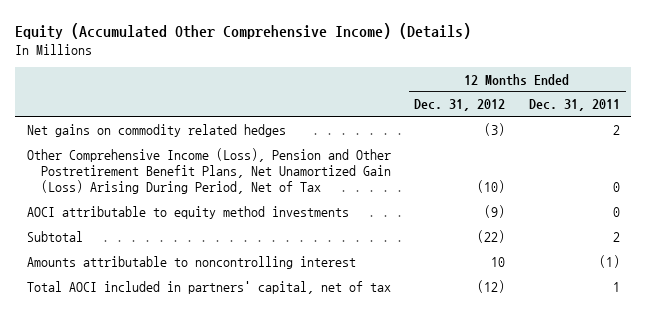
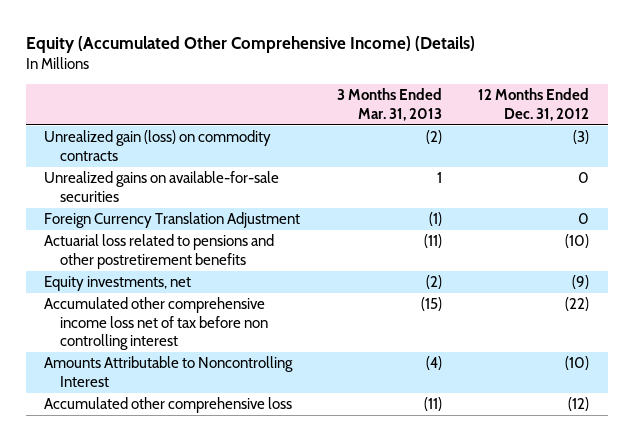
[528,99,620,112] Dec. 31, 2011 -> none
none -> [336,88,442,121] 3 Months Ended Mar. 31, 2013
[27,123,287,137] Net gains on commodity related hedges -> [44,130,272,161] Unrealized gain (loss) on commodity contracts
none -> [44,171,280,202] Unrealized gains on available-for-sale securities
none -> [44,212,301,229] Foreign Currency Translation Adjustment
[27,147,392,195] Other Comprehensive Income (Loss), Pension and Other Postretirement Benefit Plans, Net Unamortized Gain (Loss) Arising During Period, Net of Tax -> [44,234,275,269] Actuarial loss related to pensions and other postretirement benefits
[27,205,350,219] AOCI attributable to equity method investments -> [44,276,192,292] Equity investments, net
[27,230,84,242] Subtotal -> [44,297,268,351] Accumulated other comprehensive income loss net of tax before non controlling interest
[27,255,357,269] Amounts attributable to noncontrolling interest -> [44,356,294,387] Amounts Attributable to Noncontrolling Interest
[491,256,506,267] 10 -> [565,356,590,371] (10)
[27,280,392,294] Total AOCI included in partners' capital, net of tax -> [44,397,293,414] Accumulated other comprehensive loss

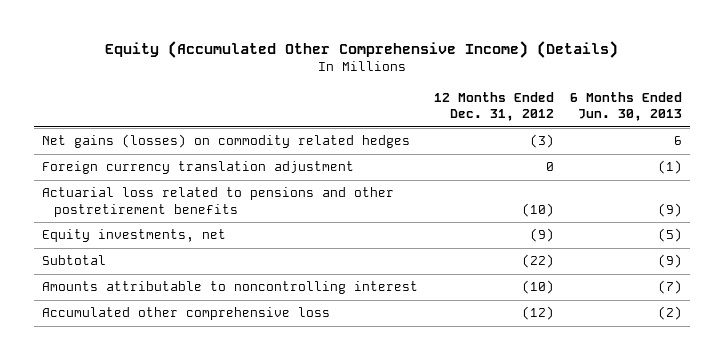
[336,88,442,121] 3 Months Ended Mar. 31, 2013 -> none
none -> [569,91,682,122] 6 Months Ended Jun. 30, 2013
[44,171,280,202] Unrealized gains on available-for-sale securities -> none
[44,130,272,161] Unrealized gain (loss) on commodity contracts -> [41,134,410,149] Net gains (losses) on commodity related hedges
[44,212,301,229] Foreign Currency Translation Adjustment -> [41,161,354,175] Foreign currency translation adjustment
[44,297,268,351] Accumulated other comprehensive income loss net of tax before non controlling interest -> [41,255,106,266] Subtotal
[44,356,294,387] Amounts Attributable to Noncontrolling Interest -> [41,281,418,295] Amounts attributable to noncontrolling interest

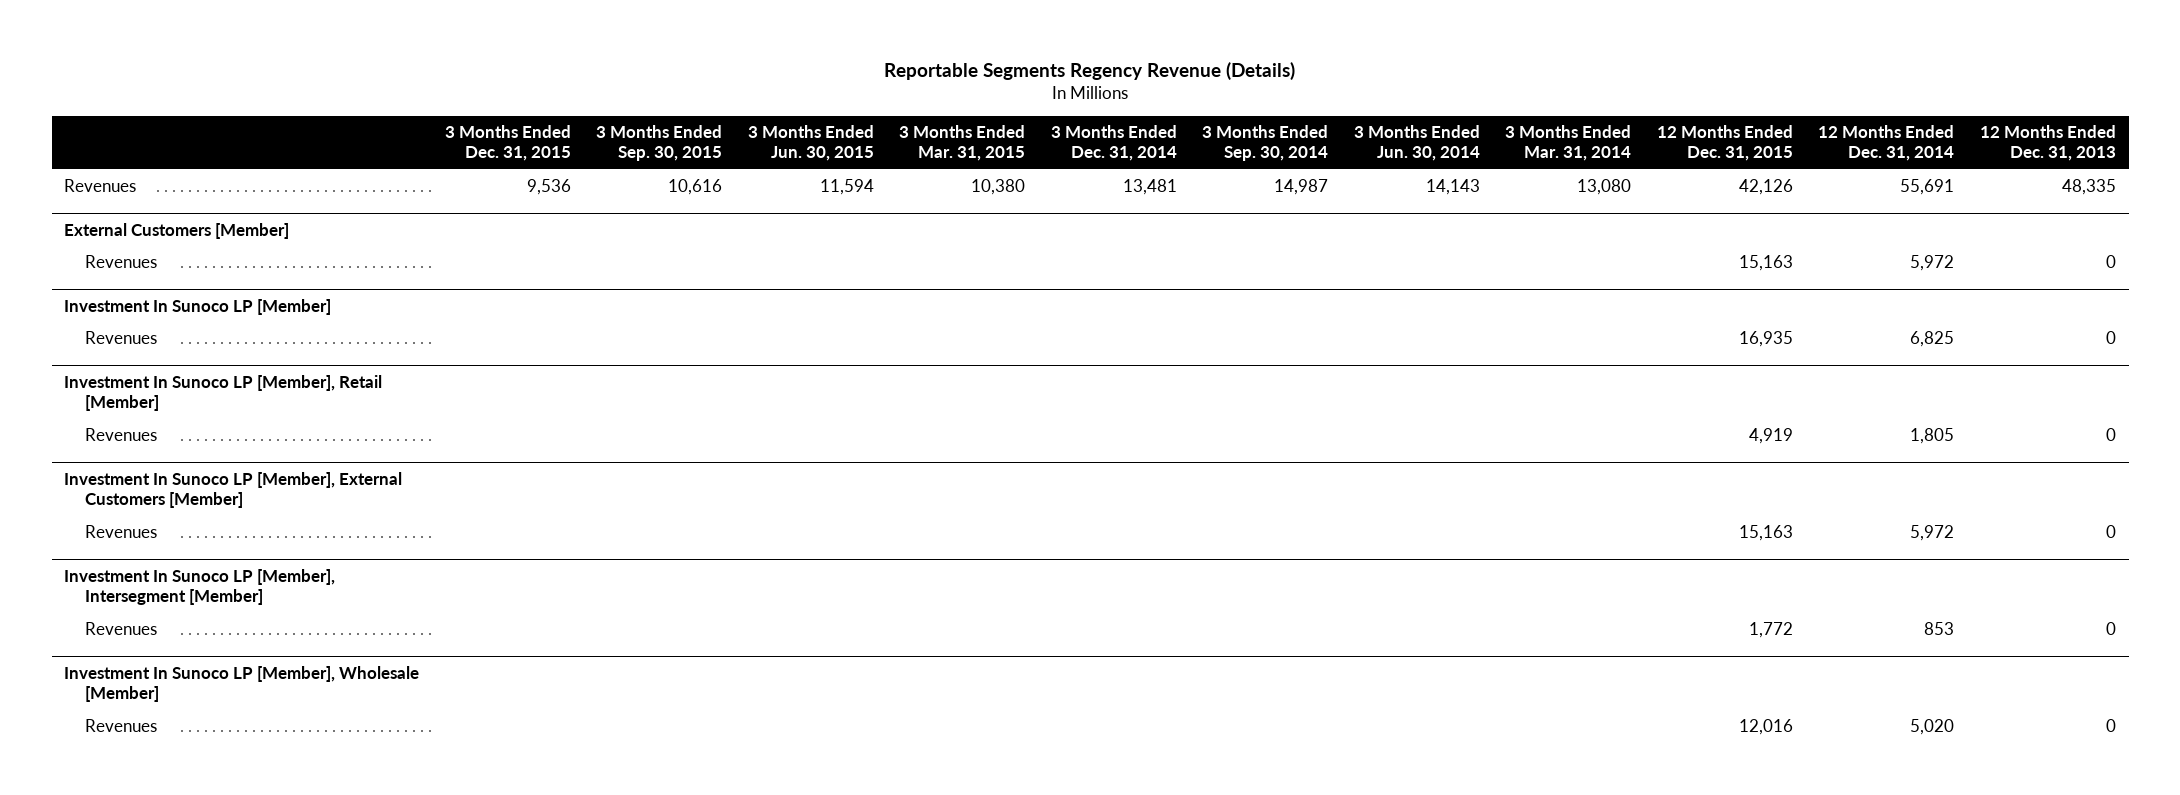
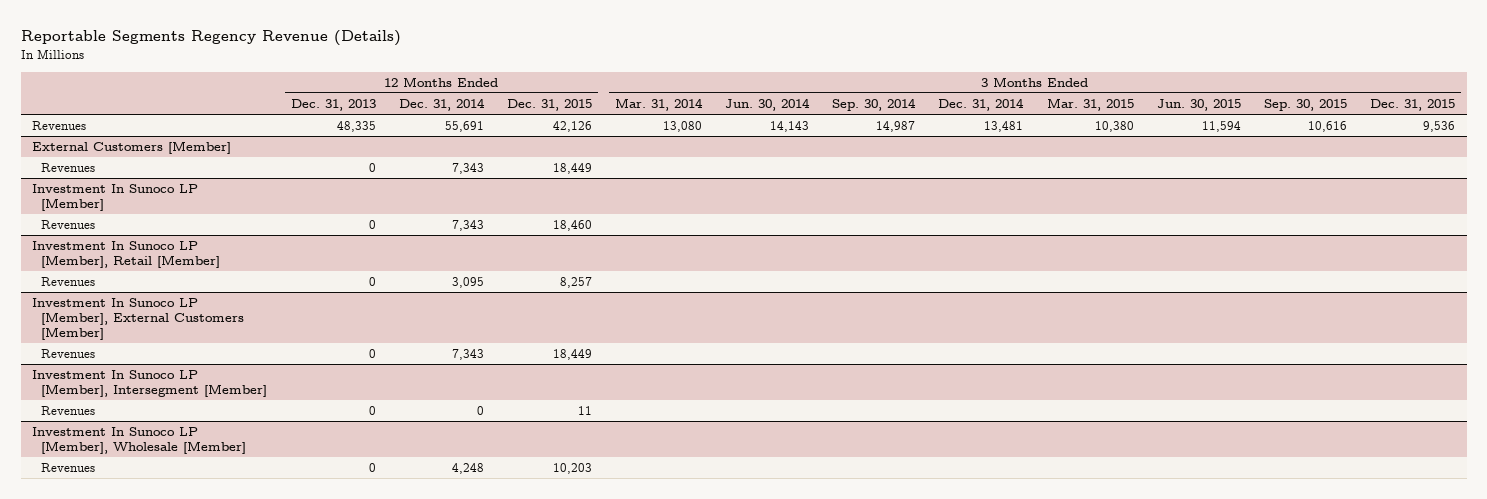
[1738,255,1793,272] 15,163 -> [552,163,592,175] 18,449
[1910,255,1955,272] 5,972 -> [451,163,484,175] 7,343
[1738,331,1793,348] 16,935 -> [552,220,592,232] 18,460
[1910,331,1955,348] 6,825 -> [451,220,484,232] 7,343
[1748,428,1793,445] 4,919 -> [559,277,592,289] 8,257
[1910,428,1955,445] 1,805 -> [451,277,484,289] 3,095
[1738,525,1793,542] 15,163 -> [552,349,592,361] 18,449
[1910,525,1955,542] 5,972 -> [451,349,484,361] 7,343
[1748,622,1793,639] 1,772 -> [577,406,592,416] 11
[1924,622,1955,636] 853 -> [476,406,484,416] 0
[1738,719,1793,736] 12,016 -> [552,463,592,475] 10,203
[1910,719,1955,736] 5,020 -> [451,463,484,475] 4,248

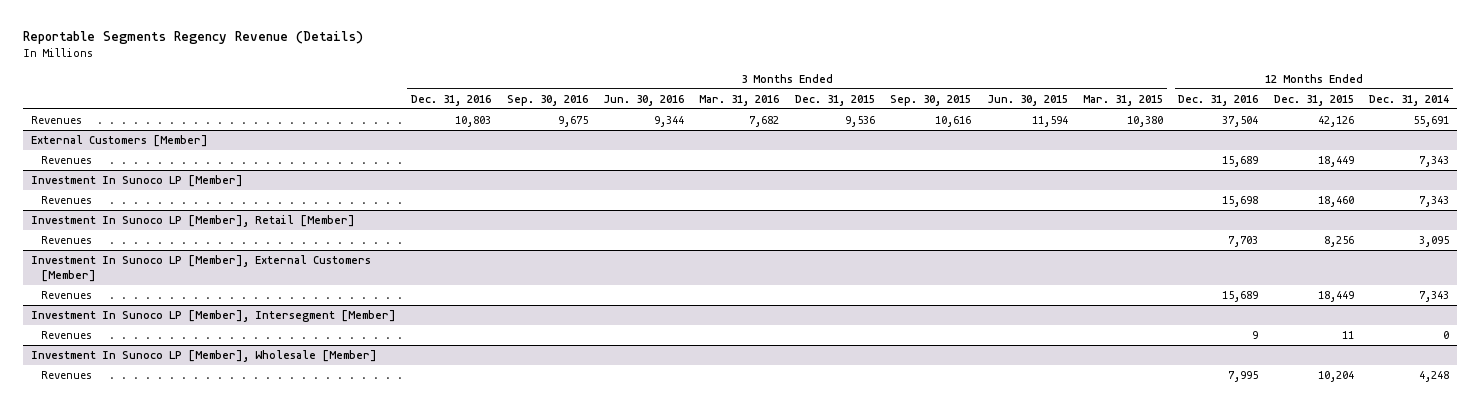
[290,98,376,111] Dec. 31, 2013 -> none
[615,97,704,111] Mar. 31, 2014 -> none
[725,97,811,111] Jun. 30, 2014 -> none
[832,97,917,111] Sep. 30, 2014 -> none
[938,97,1025,111] Dec. 31, 2014 -> none
none -> [411,94,492,106] Dec. 31, 2016
none -> [506,94,588,106] Sep. 30, 2016
none -> [602,94,684,106] Jun. 30, 2016
none -> [699,94,780,106] Mar. 31, 2016
none -> [1178,94,1259,106] Dec. 31, 2016
[559,277,592,289] 8,257 -> [1323,236,1354,248] 8,256
[552,463,592,475] 10,203 -> [1317,371,1354,383] 10,204

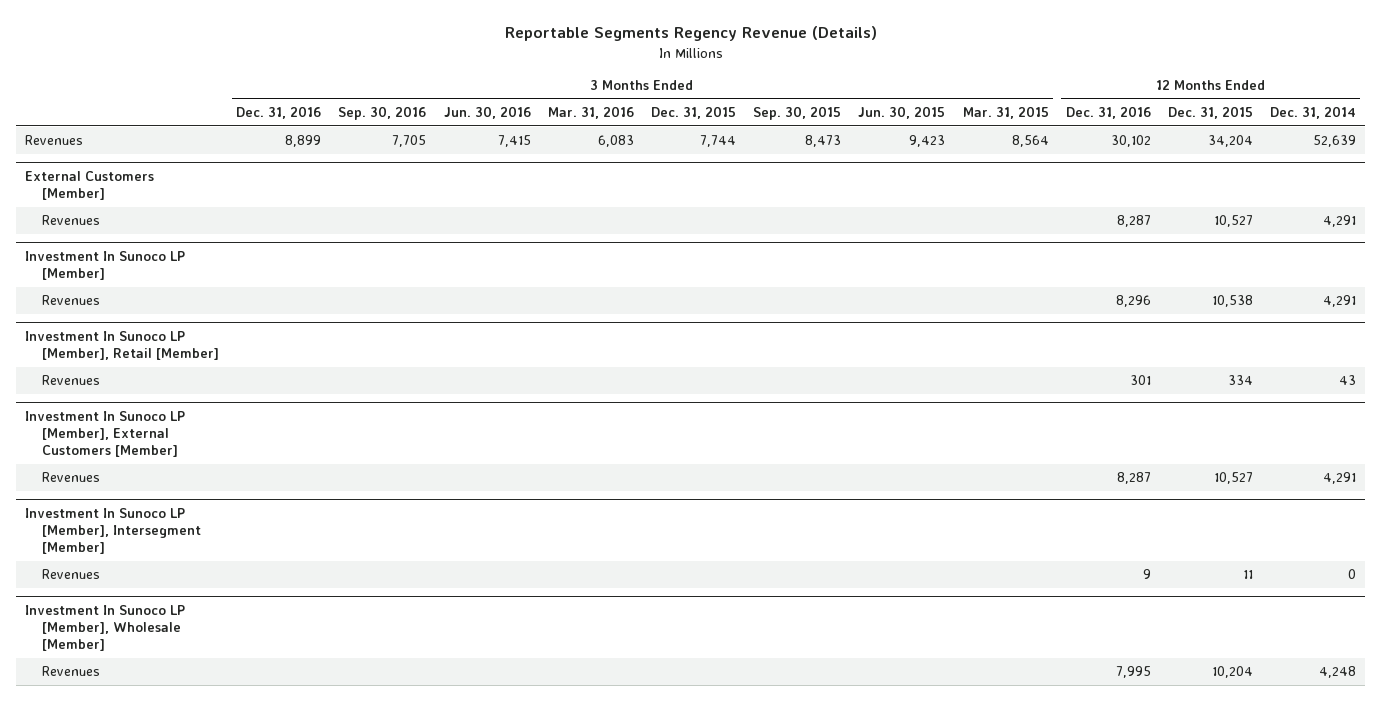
[455,116,492,128] 10,803 -> [285,135,322,148] 8,899
[557,116,588,128] 9,675 -> [392,135,427,148] 7,705
[653,116,684,128] 9,344 -> [497,135,531,148] 7,415
[749,116,780,128] 7,682 -> [597,135,634,148] 6,083
[844,116,875,128] 9,536 -> [699,135,736,148] 7,744
[935,116,972,128] 10,616 -> [805,135,842,148] 8,473
[1031,116,1068,128] 11,594 -> [909,135,946,148] 9,423
[1127,116,1164,128] 10,380 -> [1011,135,1049,148] 8,564
[1222,116,1259,128] 37,504 -> [1110,135,1151,148] 30,102
[1317,116,1354,128] 42,126 -> [1207,135,1253,148] 34,204
[1413,116,1450,128] 55,691 -> [1313,135,1357,148] 52,639
[1222,156,1259,168] 15,689 -> [1116,215,1151,228] 8,287
[1317,156,1354,168] 18,449 -> [1213,215,1253,228] 10,527
[1419,156,1450,168] 7,343 -> [1323,215,1357,228] 4,291
[1222,196,1259,208] 15,698 -> [1115,295,1151,308] 8,296
[1317,196,1354,208] 18,460 -> [1211,295,1253,308] 10,538
[1419,196,1450,208] 7,343 -> [1323,295,1357,308] 4,291
[1228,236,1259,248] 7,703 -> [1129,375,1151,386] 301
[1323,236,1354,248] 8,256 -> [1227,375,1253,386] 334
[1419,236,1450,248] 3,095 -> [1339,375,1357,386] 43
[1222,291,1259,303] 15,689 -> [1116,472,1151,485] 8,287
[1317,291,1354,303] 18,449 -> [1213,472,1253,485] 10,527
[1419,291,1450,303] 7,343 -> [1323,472,1357,485] 4,291

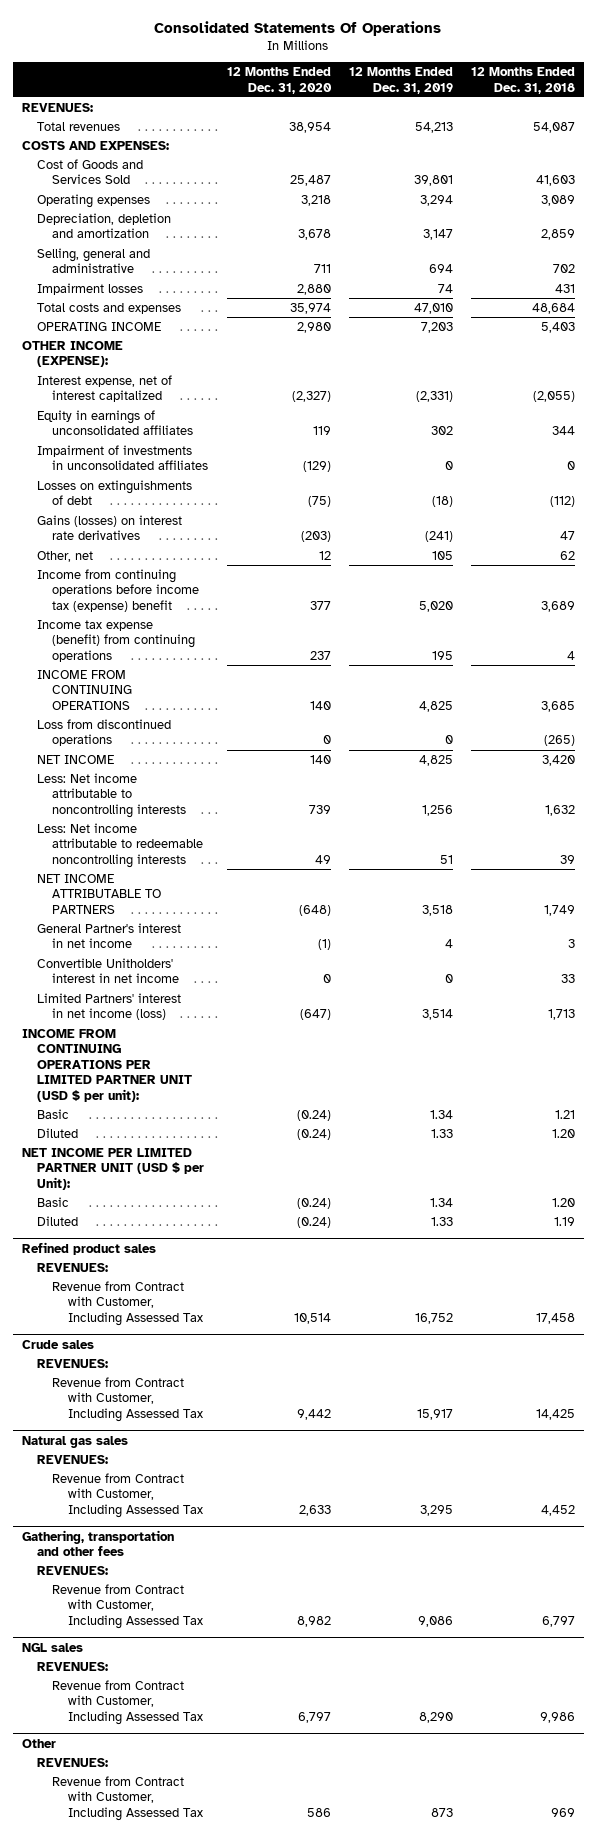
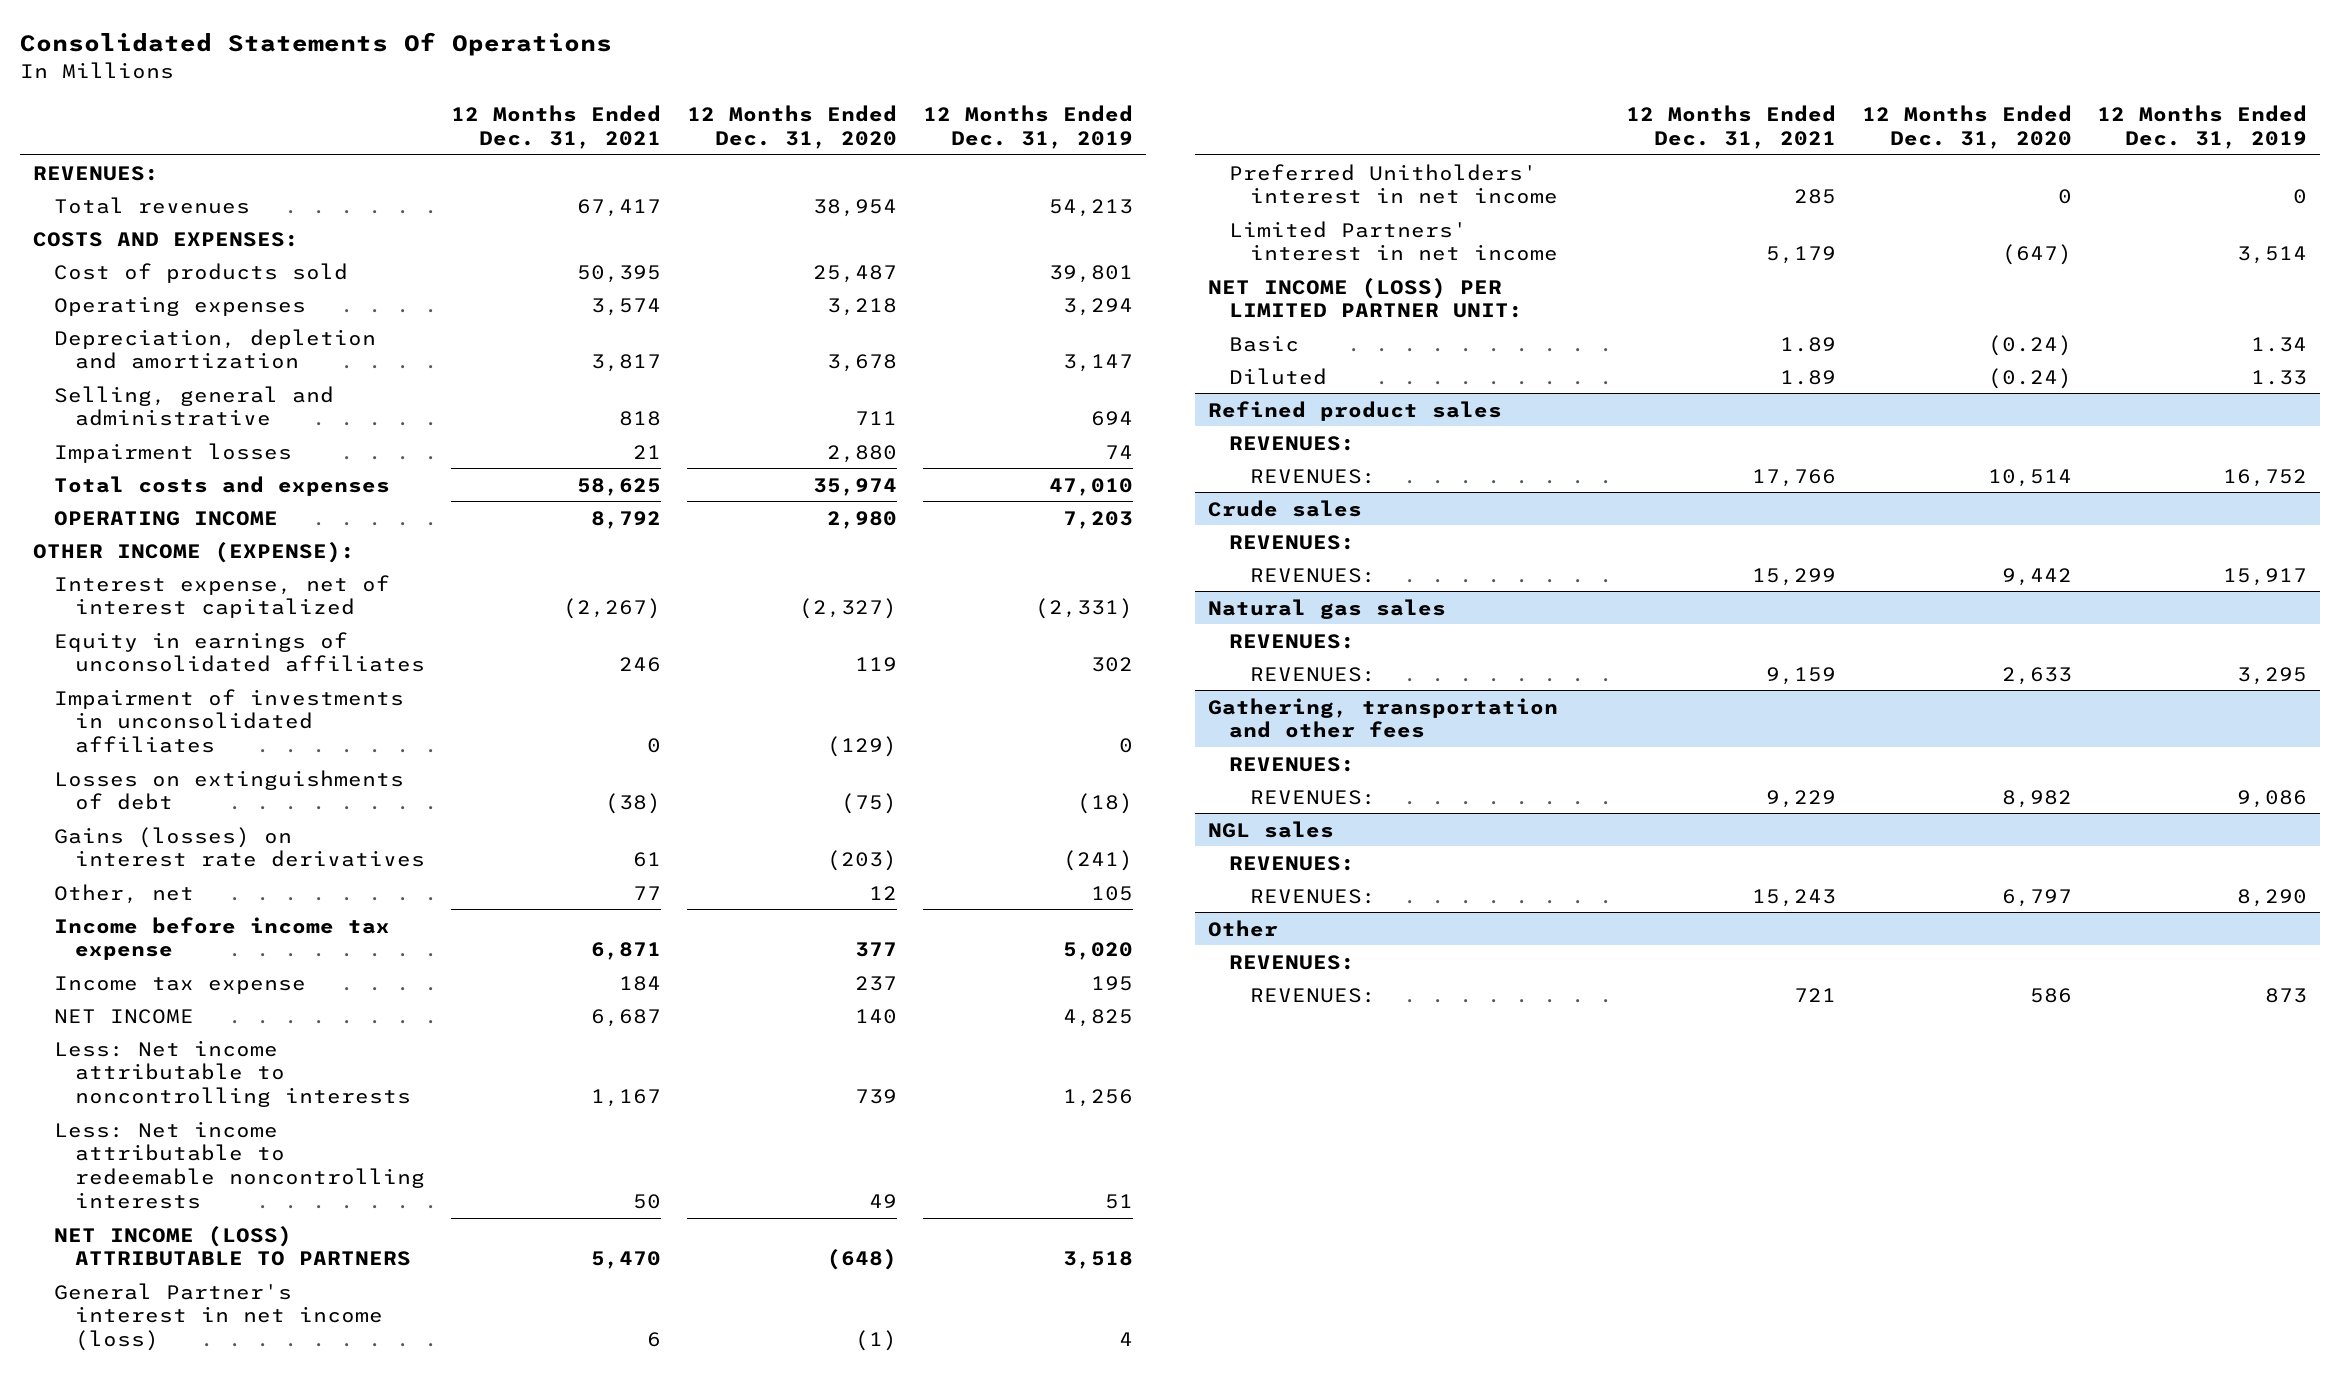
[470,67,575,94] 12 Months Ended Dec. 31, 2018 -> none
none -> [451,104,662,149] 12 Months Ended Dec. 31, 2021
[37,158,144,185] Cost of Goods and Services Sold -> [54,262,349,283] Cost of products sold
[37,669,133,710] INCOME FROM CONTINUING OPERATIONS -> none
[37,718,172,747] Loss from discontinued operations -> none
[37,568,200,612] Income from continuing operations before income tax (expense) benefit -> [54,916,391,961] Income before income tax expense
[37,619,196,662] Income tax expense (benefit) from continuing operations -> [54,975,307,994] Income tax expense
[22,1028,193,1102] INCOME FROM CONTINUING OPERATIONS PER LIMITED PARTNER UNIT (USD $ per unit): -> none
[37,1108,70,1119] Basic -> none
[37,1127,79,1138] Diluted -> none
[37,873,162,914] NET INCOME ATTRIBUTABLE TO PARTNERS -> [54,1225,412,1267] NET INCOME (LOSS) ATTRIBUTABLE TO PARTNERS
[37,922,182,949] General Partner's interest in net income -> [54,1282,384,1352] General Partner's interest in net income (loss)
[37,957,180,984] Convertible Unitholders' interest in net income -> [1228,163,1558,205] Preferred Unitholders' interest in net income
[37,992,182,1021] Limited Partners' interest in net income (loss) -> [1228,220,1558,262] Limited Partners' interest in net income
[22,1147,205,1190] NET INCOME PER LIMITED PARTNER UNIT (USD $ per Unit): -> [1207,277,1523,319] NET INCOME (LOSS) PER LIMITED PARTNER UNIT:
[52,1280,203,1326] Revenue from Contract with Customer, Including Assessed Tax -> [1249,468,1376,484] REVENUES:
[52,1376,203,1422] Revenue from Contract with Customer, Including Assessed Tax -> [1249,567,1376,583] REVENUES:
[52,1472,203,1518] Revenue from Contract with Customer, Including Assessed Tax -> [1249,666,1376,682] REVENUES:
[52,1583,203,1629] Revenue from Contract with Customer, Including Assessed Tax -> [1249,789,1376,805] REVENUES:
[52,1679,203,1725] Revenue from Contract with Customer, Including Assessed Tax -> [1249,888,1376,904] REVENUES:
[52,1775,203,1821] Revenue from Contract with Customer, Including Assessed Tax -> [1249,987,1376,1003] REVENUES:

